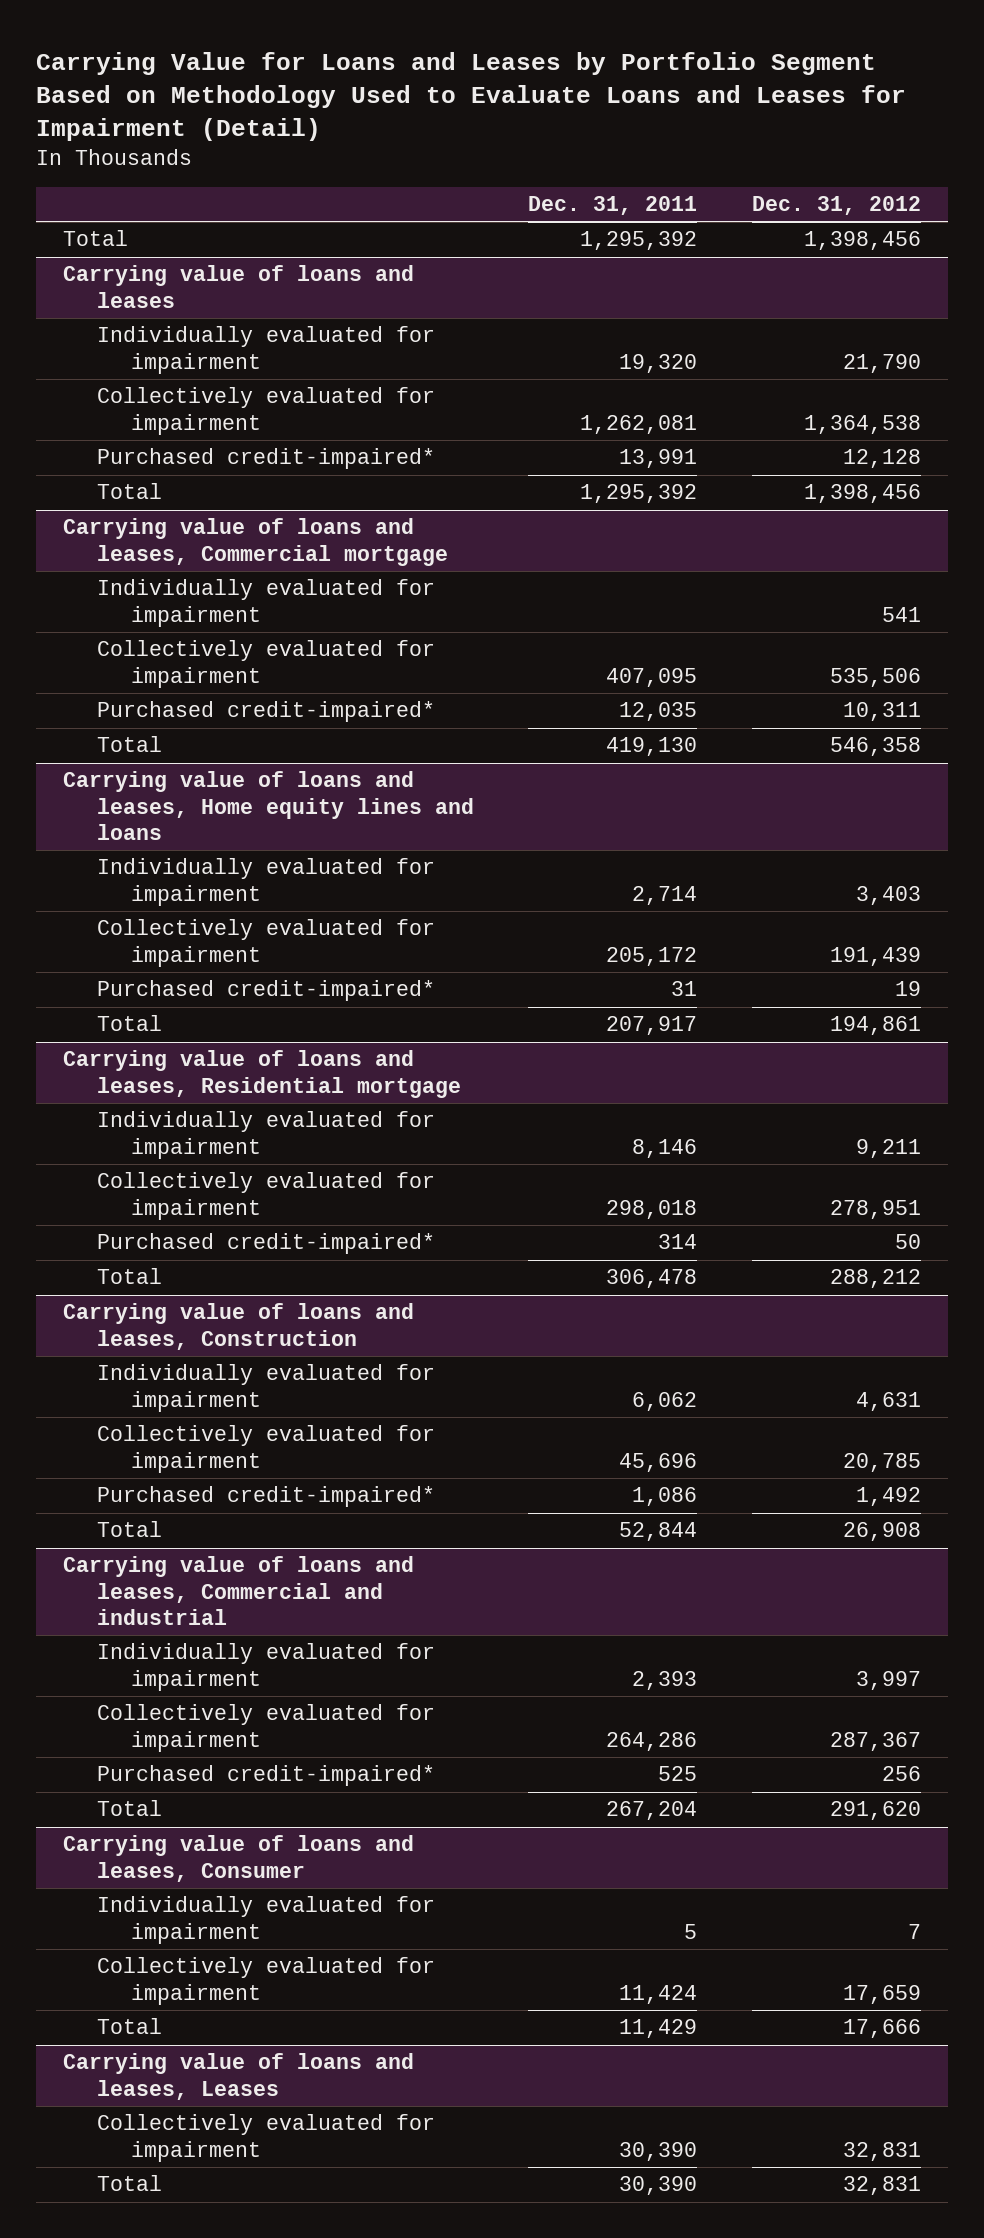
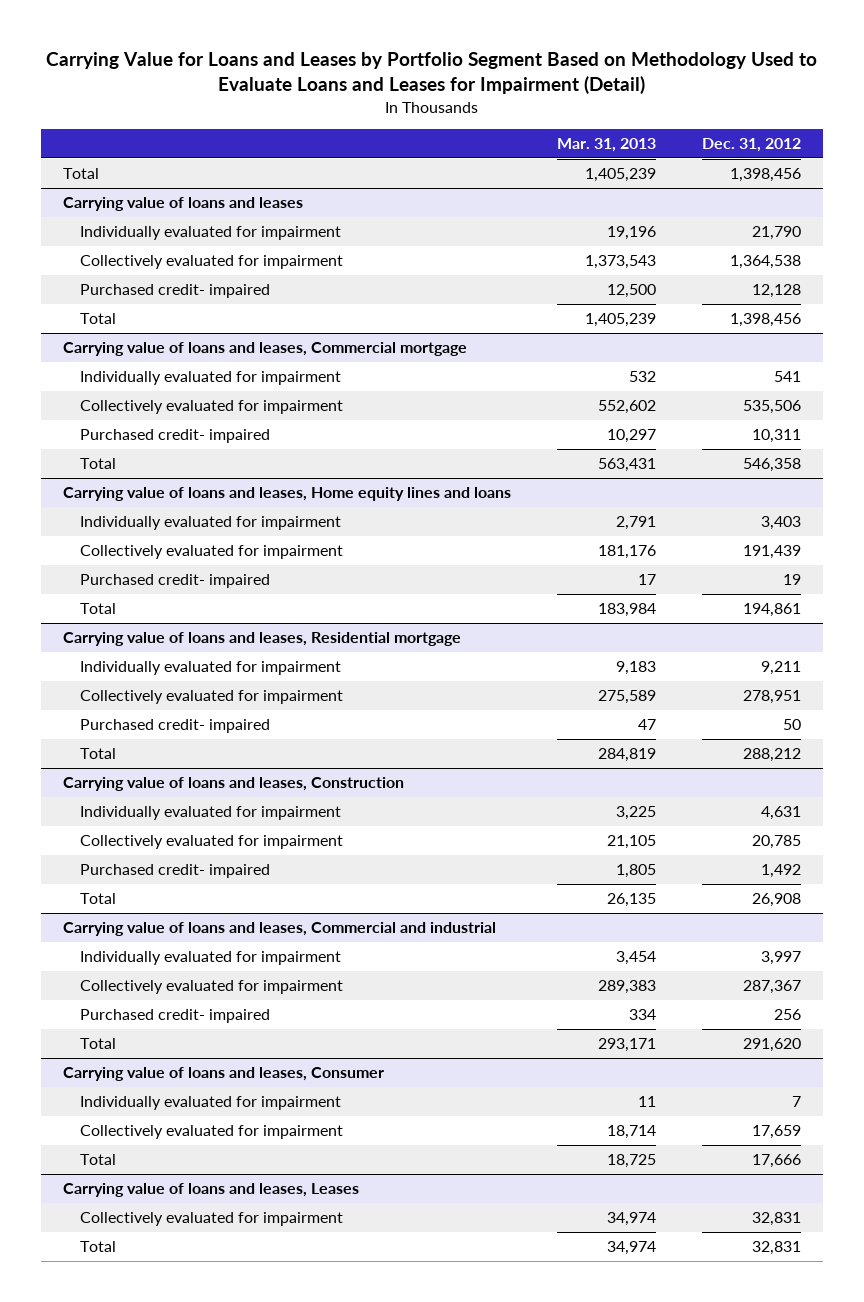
[528,196,698,216] Dec. 31, 2011 -> none
none -> [557,138,657,153] Mar. 31, 2013
[97,448,436,470] Purchased credit-impaired* -> [80,284,271,299] Purchased credit- impaired
[97,701,436,723] Purchased credit-impaired* -> [80,429,271,444] Purchased credit- impaired
[97,980,436,1002] Purchased credit-impaired* -> [80,574,271,589] Purchased credit- impaired
[97,1233,436,1255] Purchased credit-impaired* -> [80,719,271,734] Purchased credit- impaired
[97,1486,436,1508] Purchased credit-impaired* -> [80,864,271,879] Purchased credit- impaired
[97,1765,436,1787] Purchased credit-impaired* -> [80,1009,271,1024] Purchased credit- impaired

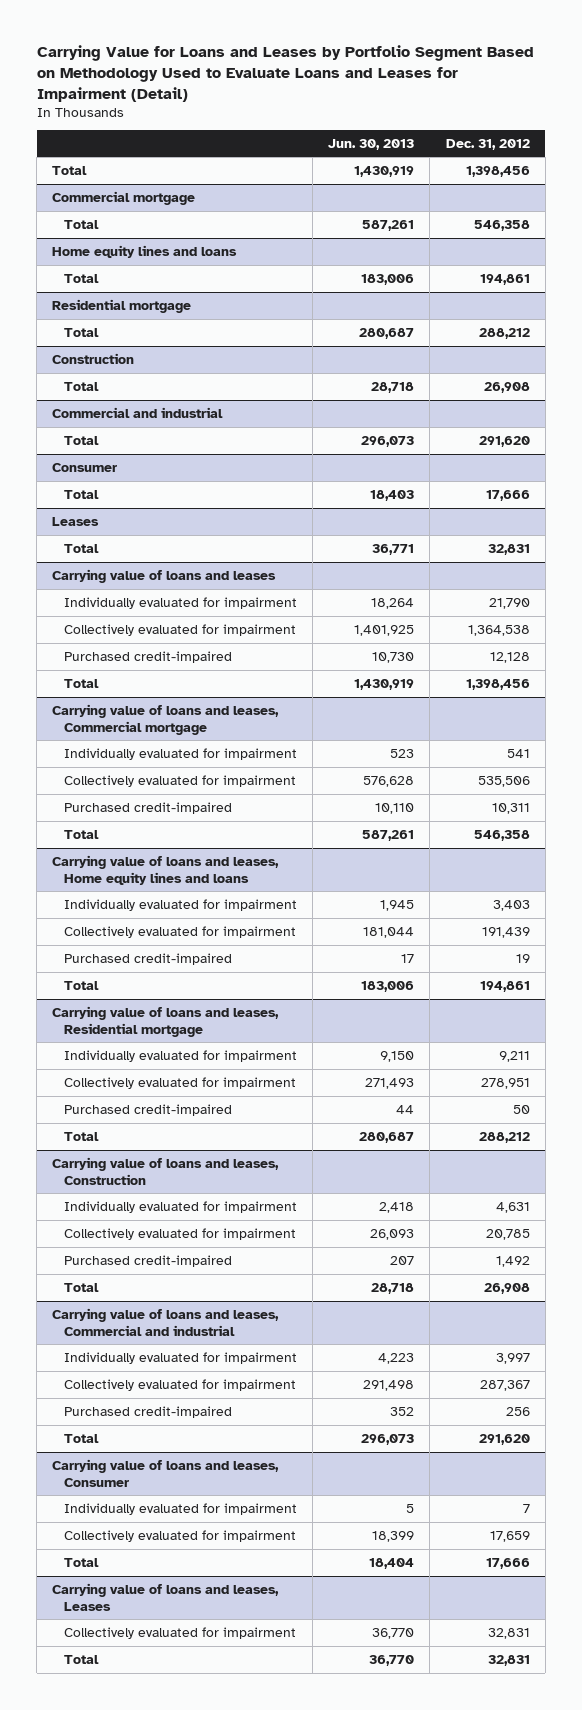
[557,138,657,153] Mar. 31, 2013 -> none
none -> [328,138,415,150] Jun. 30, 2013
none -> [52,190,196,205] Commercial mortgage
none -> [64,219,100,229] Total
none -> [52,244,238,258] Home equity lines and loans
none -> [64,273,100,283] Total
none -> [52,298,192,313] Residential mortgage
none -> [64,327,100,337] Total
none -> [52,352,135,364] Construction
none -> [64,381,100,391] Total
none -> [52,406,224,418] Commercial and industrial
none -> [64,435,100,445] Total
none -> [52,462,118,472] Consumer
none -> [64,489,100,499] Total
none -> [52,516,100,526] Leases
none -> [64,543,100,553] Total
[80,284,271,299] Purchased credit- impaired -> [64,650,233,663] Purchased credit-impaired
[80,429,271,444] Purchased credit- impaired -> [64,801,233,814] Purchased credit-impaired
[80,574,271,589] Purchased credit- impaired -> [64,952,233,965] Purchased credit-impaired
[80,719,271,734] Purchased credit- impaired -> [64,1103,233,1116] Purchased credit-impaired
[80,864,271,879] Purchased credit- impaired -> [64,1254,233,1267] Purchased credit-impaired
[80,1009,271,1024] Purchased credit- impaired -> [64,1405,233,1418] Purchased credit-impaired

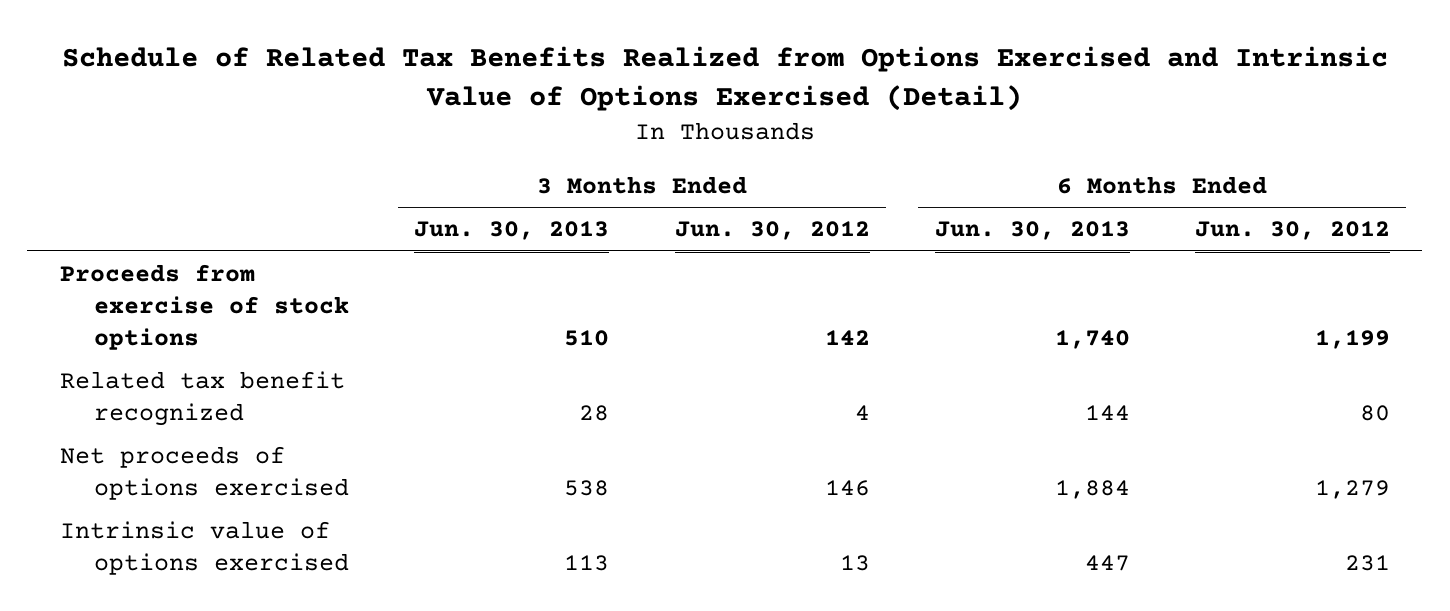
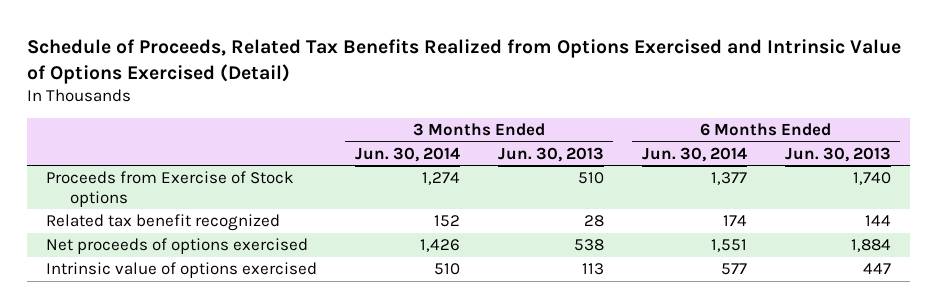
[61,46,1388,112] Schedule of Related Tax Benefits Realized from Options Exercised and Intrinsic Value of Options Exercised (Detail) -> [26,38,901,84] Schedule of Proceeds, Related Tax Benefits Realized from Options Exercised and Intrinsic Value of Options Exercised (Detail)
[674,221,870,241] Jun. 30, 2012 -> none
[1194,221,1390,241] Jun. 30, 2012 -> none
none -> [354,146,460,162] Jun. 30, 2014
none -> [641,146,747,162] Jun. 30, 2014
[60,263,350,350] Proceeds from exercise of stock options -> [45,171,294,207] Proceeds from Exercise of Stock options

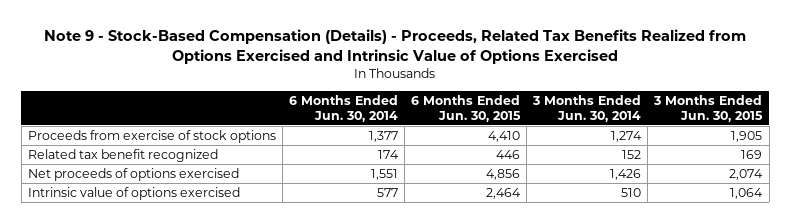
[26,38,901,84] Schedule of Proceeds, Related Tax Benefits Realized from Options Exercised and Intrinsic Value of Options Exercised (Detail) -> [44,29,747,64] Note 9 - Stock-Based Compensation (Details) - Proceeds, Related Tax Benefits Realized from Options Exercised and Intrinsic Value of Options Exercised
[497,146,604,162] Jun. 30, 2013 -> none
[784,146,891,162] Jun. 30, 2013 -> none
none -> [411,94,522,122] 6 Months Ended Jun. 30, 2015
none -> [653,94,764,122] 3 Months Ended Jun. 30, 2015
[45,171,294,207] Proceeds from Exercise of Stock options -> [27,129,276,143] Proceeds from exercise of stock options

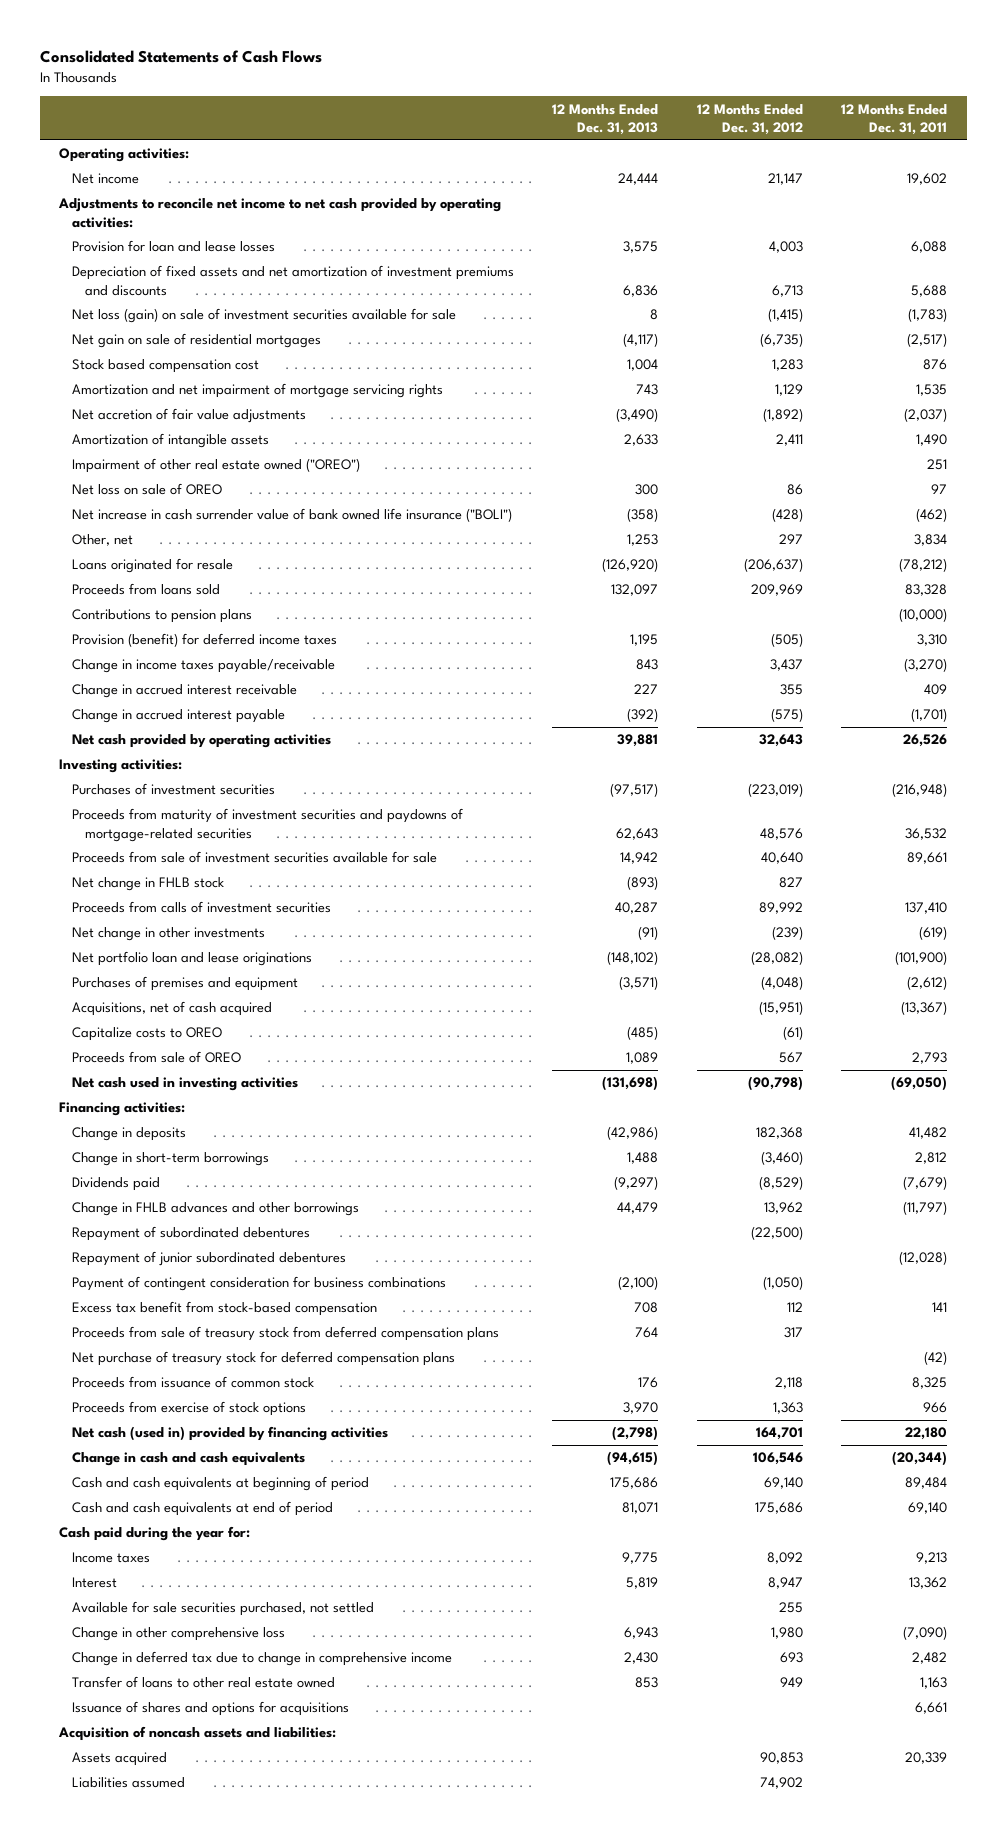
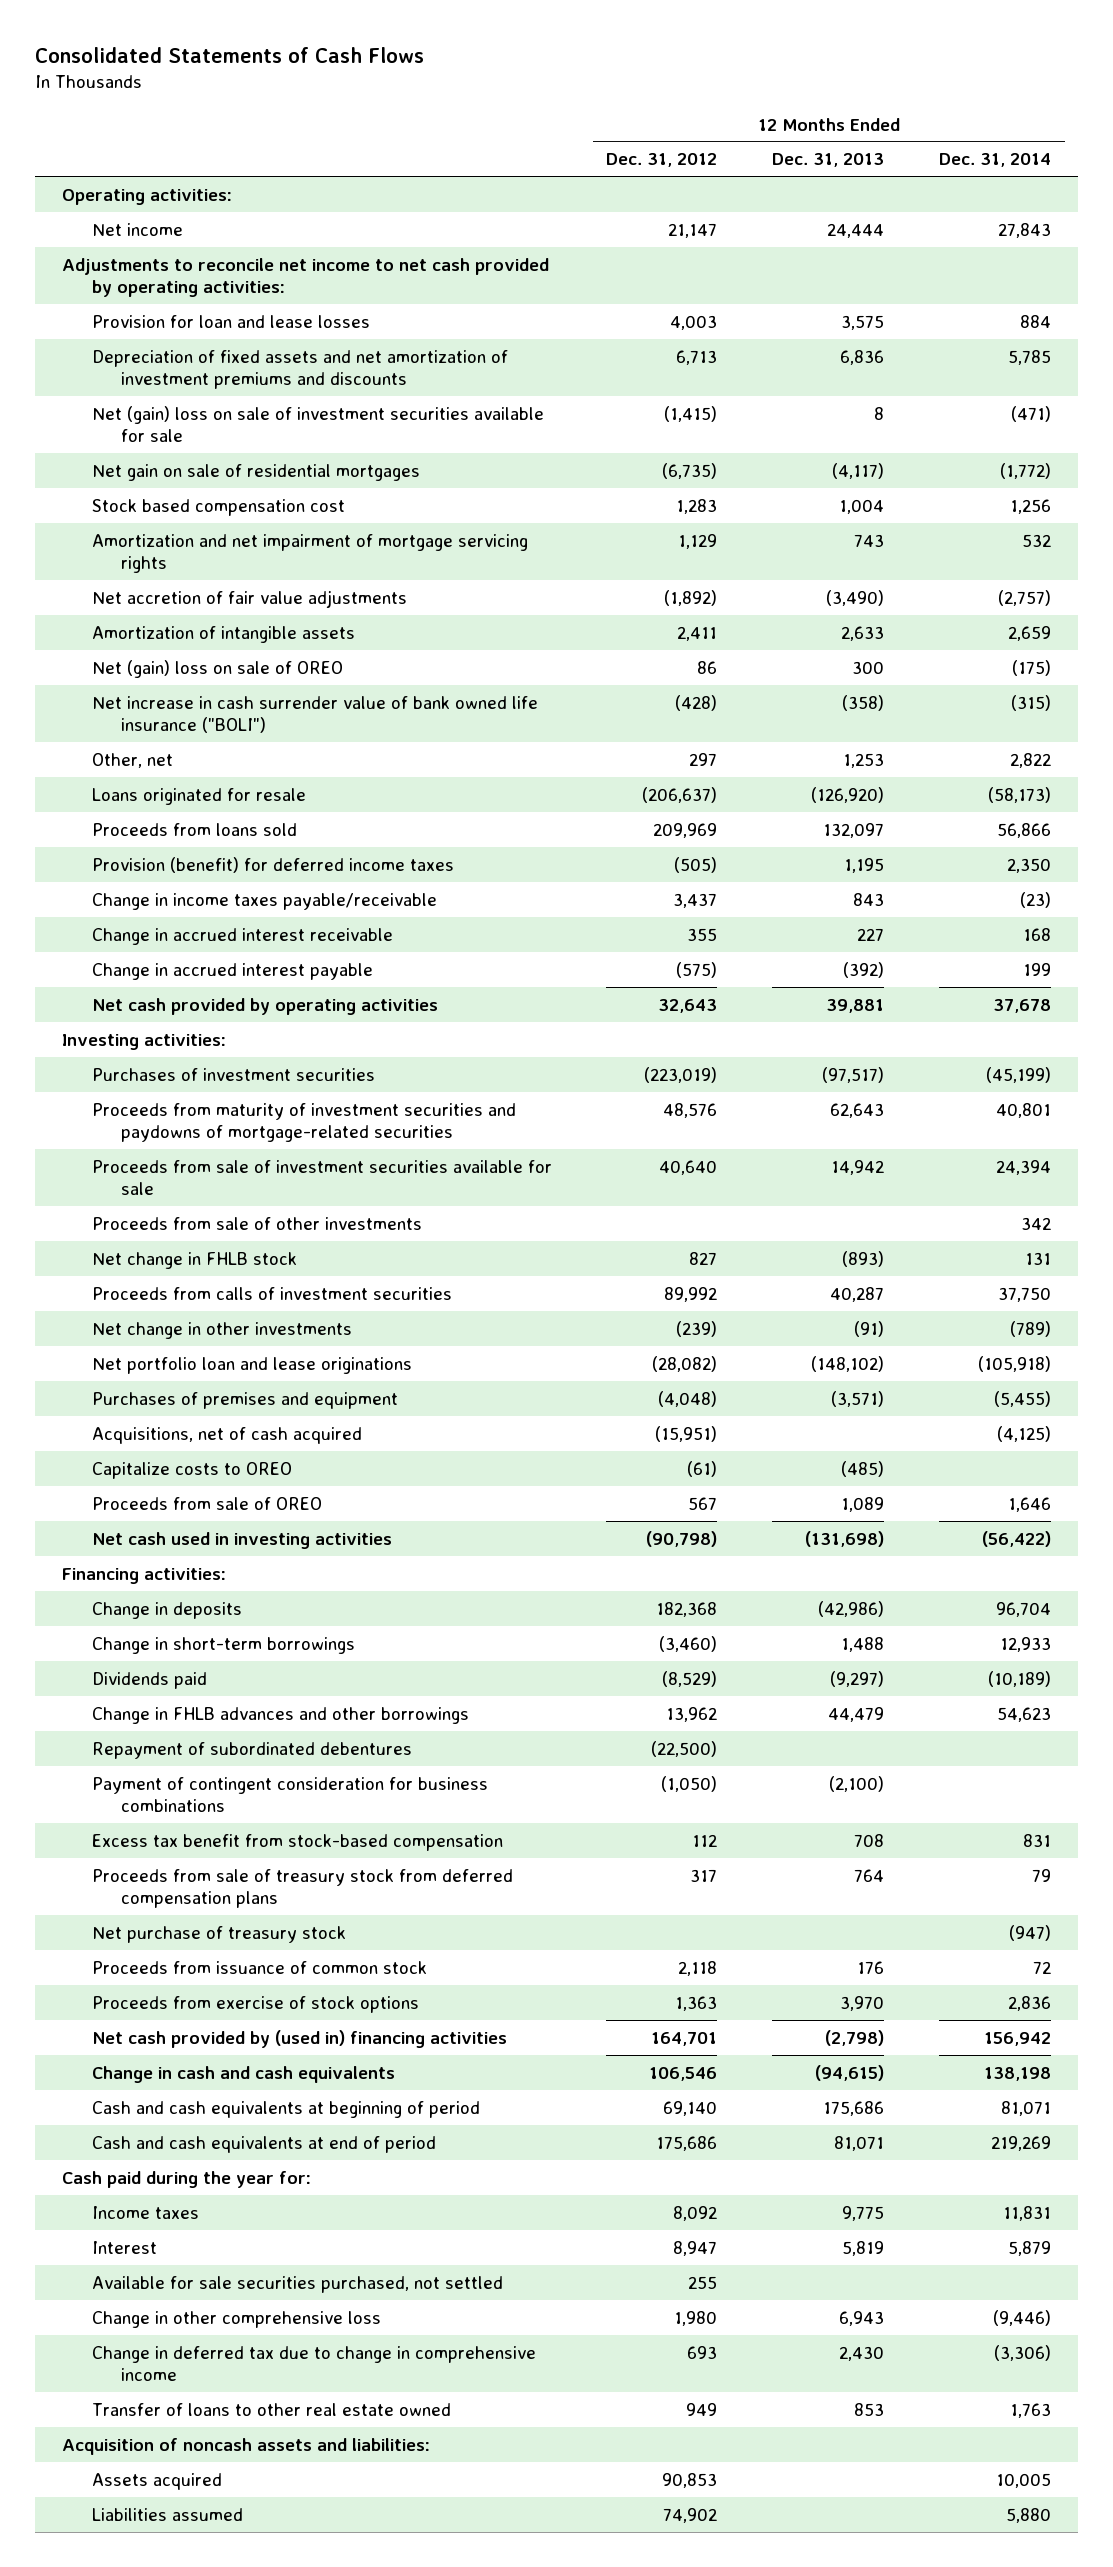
[841,103,948,136] 12 Months Ended Dec. 31, 2011 -> none
none -> [938,153,1051,168] Dec. 31, 2014
[72,308,457,324] Net loss (gain) on sale of investment securities available for sale -> [91,405,544,443] Net (gain) loss on sale of investment securities available for sale
[72,458,361,474] Impairment of other real estate owned ("OREO") -> none
[72,483,223,496] Net loss on sale of OREO -> [91,659,343,678] Net (gain) loss on sale of OREO
[72,609,253,624] Contributions to pension plans -> none
none -> [91,1216,422,1230] Proceeds from sale of other investments
[72,1251,347,1267] Repayment of junior subordinated debentures -> none
[72,1351,456,1367] Net purchase of treasury stock for deferred compensation plans -> [91,1925,346,1943] Net purchase of treasury stock
[72,1426,389,1442] Net cash (used in) provided by financing activities -> [91,2029,507,2048] Net cash provided by (used in) financing activities
[72,1701,350,1717] Issuance of shares and options for acquisitions -> none

